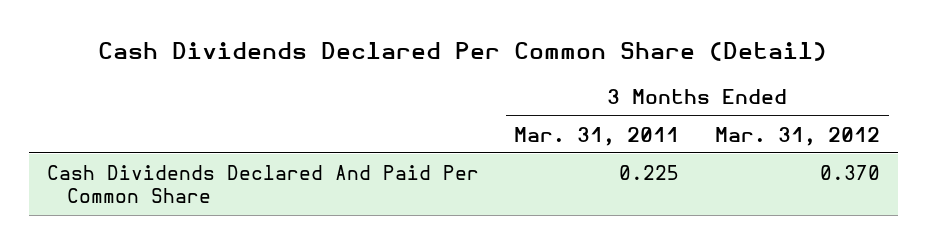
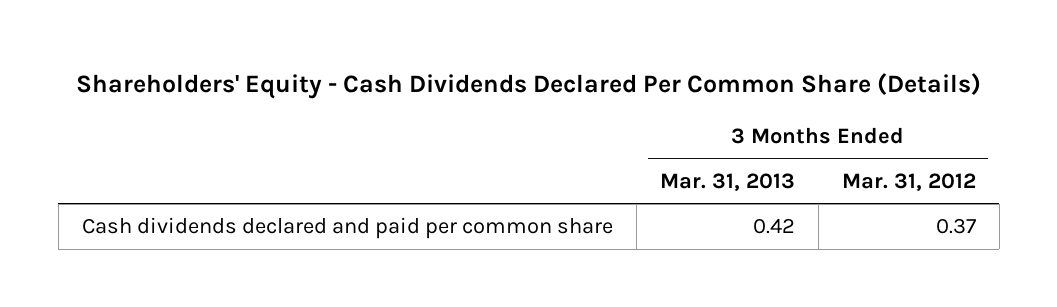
[98,42,828,62] Cash Dividends Declared Per Common Share (Detail) -> [75,72,981,99] Shareholders' Equity - Cash Dividends Declared Per Common Share (Details)
[514,126,680,146] Mar. 31, 2011 -> none
none -> [659,172,795,191] Mar. 31, 2013
[46,164,479,204] Cash Dividends Declared And Paid Per Common Share -> [81,217,613,240] Cash dividends declared and paid per common share
[819,164,880,180] 0.370 -> [935,218,976,235] 0.37

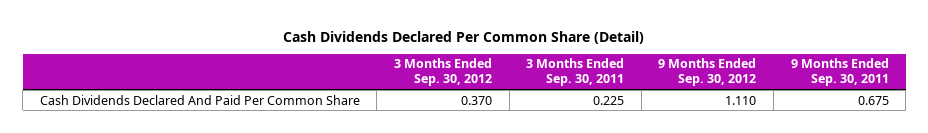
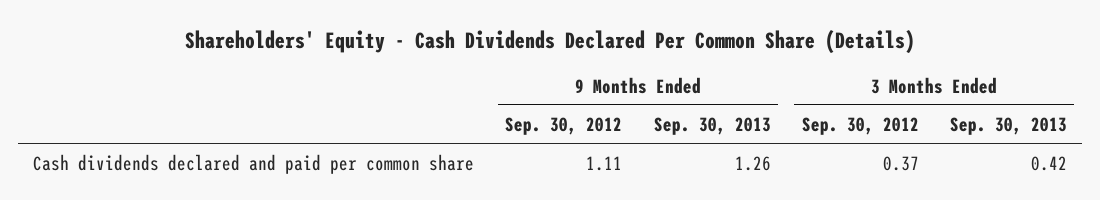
[283,30,645,44] Cash Dividends Declared Per Common Share (Detail) -> [185,29,916,54] Shareholders' Equity - Cash Dividends Declared Per Common Share (Details)
[526,58,625,87] 3 Months Ended Sep. 30, 2011 -> none
[790,58,889,87] 9 Months Ended Sep. 30, 2011 -> none
none -> [653,116,771,135] Sep. 30, 2013
none -> [949,116,1067,135] Sep. 30, 2013
[39,94,360,105] Cash Dividends Declared And Paid Per Common Share -> [33,153,475,174] Cash dividends declared and paid per common share
[460,95,492,105] 0.370 -> [882,155,919,171] 0.37
[725,95,757,105] 1.110 -> [586,155,623,171] 1.11

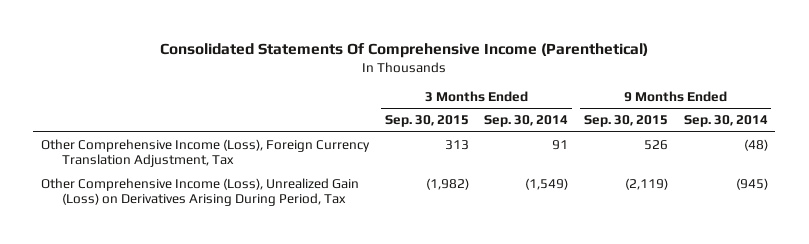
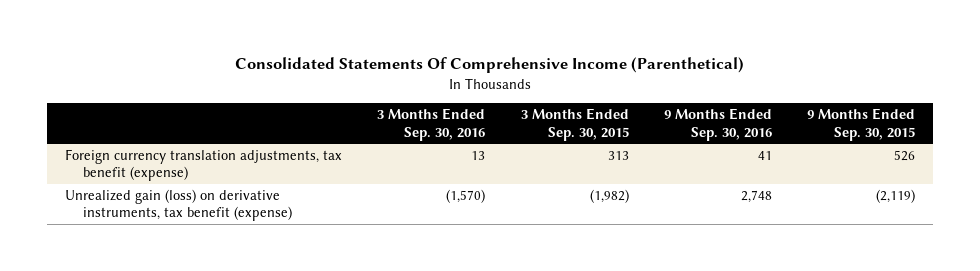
[484,115,569,128] Sep. 30, 2014 -> none
[683,115,768,128] Sep. 30, 2014 -> none
none -> [377,108,486,141] 3 Months Ended Sep. 30, 2016
none -> [664,108,773,141] 9 Months Ended Sep. 30, 2016
[41,138,371,168] Other Comprehensive Income (Loss), Foreign Currency Translation Adjustment, Tax -> [64,149,342,182] Foreign currency translation adjustments, tax benefit (expense)
[41,177,360,207] Other Comprehensive Income (Loss), Unrealized Gain (Loss) on Derivatives Arising During Period, Tax -> [64,189,293,222] Unrealized gain (loss) on derivative instruments, tax benefit (expense)

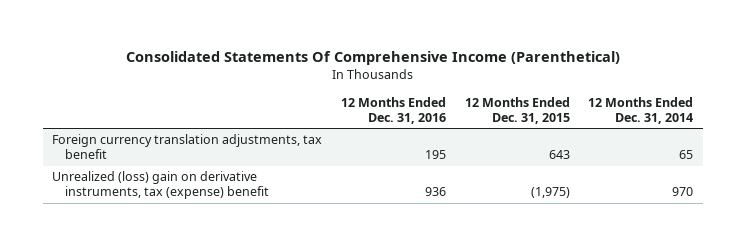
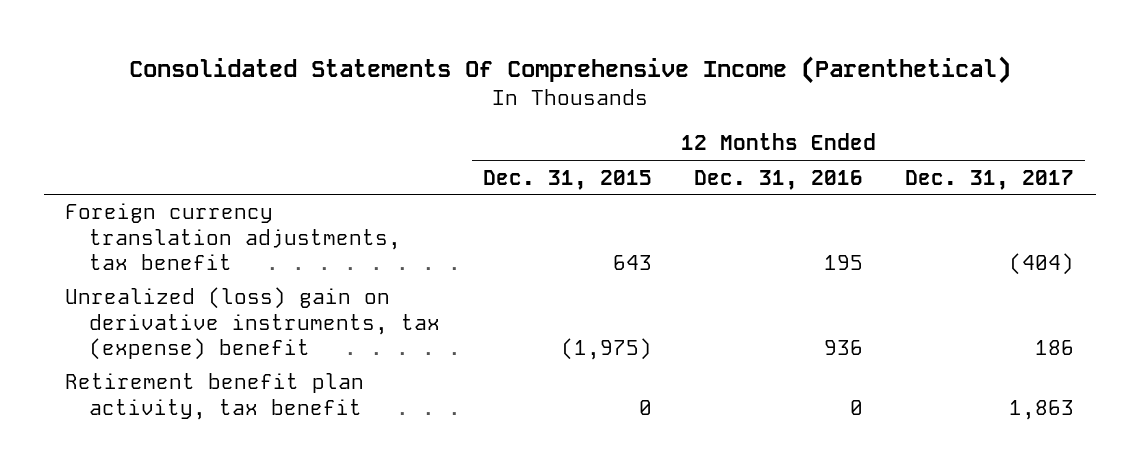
[588,96,694,124] 12 Months Ended Dec. 31, 2014 -> none
none -> [905,169,1075,190] Dec. 31, 2017
none -> [65,373,365,420] Retirement benefit plan activity, tax benefit

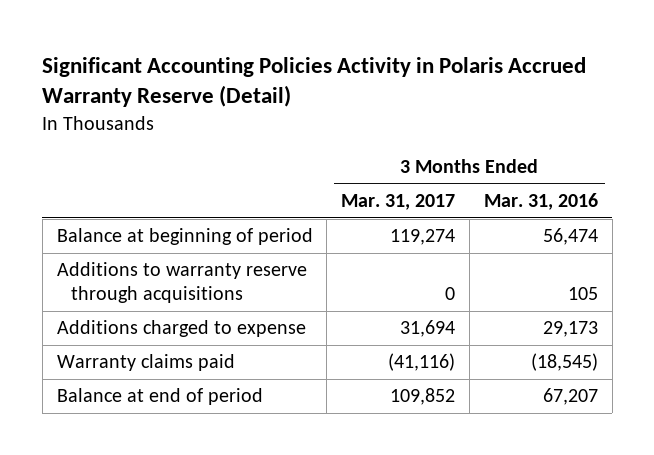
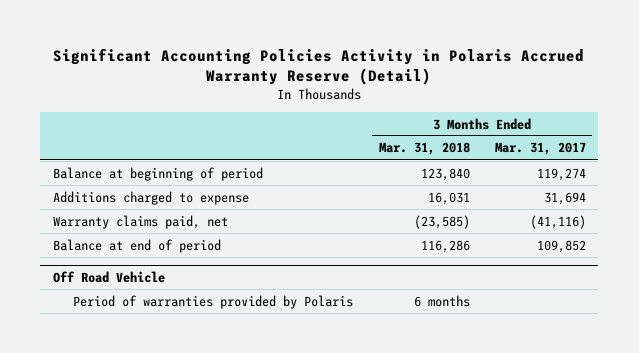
[483,192,598,210] Mar. 31, 2016 -> none
none -> [378,142,470,156] Mar. 31, 2018
[56,262,307,303] Additions to warranty reserve through acquisitions -> none
[56,354,235,372] Warranty claims paid -> [52,214,228,229] Warranty claims paid, net
none -> [52,270,165,283] Off Road Vehicle
none -> [73,294,354,309] Period of warranties provided by Polaris

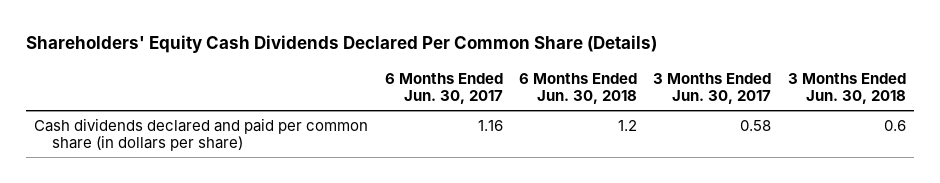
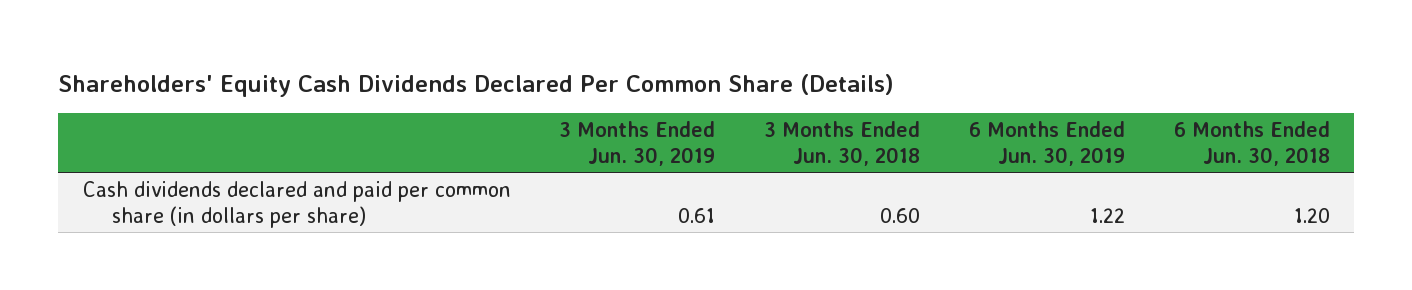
[384,72,503,105] 6 Months Ended Jun. 30, 2017 -> none
[653,72,772,105] 3 Months Ended Jun. 30, 2017 -> none
none -> [559,120,716,167] 3 Months Ended Jun. 30, 2019
none -> [969,120,1126,167] 6 Months Ended Jun. 30, 2019
[617,119,637,131] 1.2 -> [1293,208,1330,224] 1.20
[883,119,906,131] 0.6 -> [880,208,921,224] 0.60

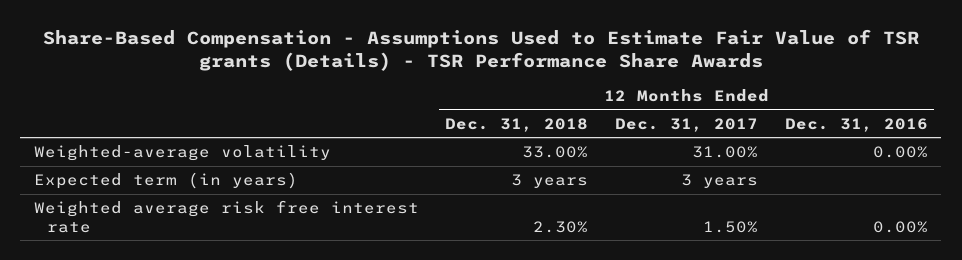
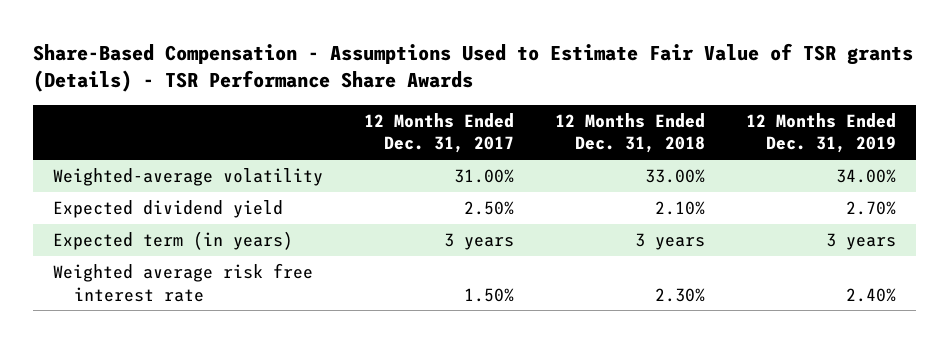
[784,117,928,132] Dec. 31, 2016 -> none
none -> [745,112,896,154] 12 Months Ended Dec. 31, 2019
none -> [53,199,284,218] Expected dividend yield

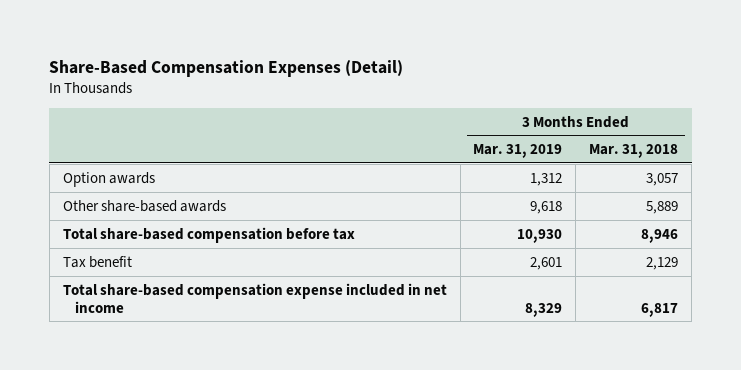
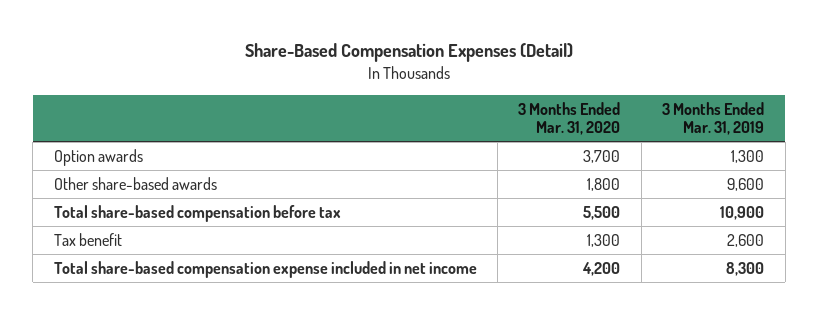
[589,144,679,159] Mar. 31, 2018 -> none
none -> [518,101,621,135] 3 Months Ended Mar. 31, 2020
[530,172,563,186] 1,312 -> [731,149,765,163] 1,300
[530,200,563,214] 9,618 -> [727,177,765,191] 9,600
[517,228,563,243] 10,930 -> [720,205,765,220] 10,900
[530,256,563,270] 2,601 -> [727,233,765,247] 2,600
[525,302,563,317] 8,329 -> [726,261,765,276] 8,300

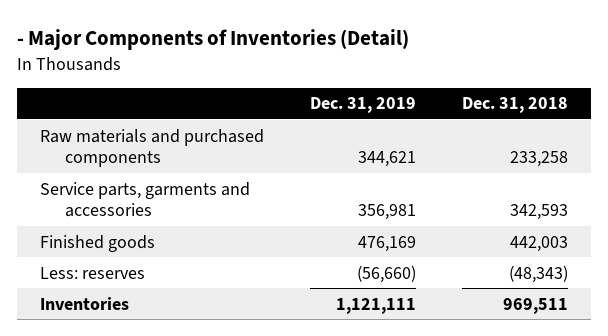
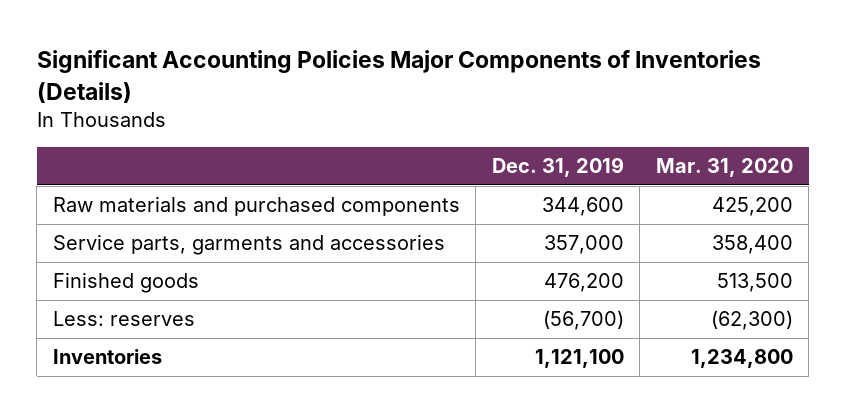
[16,29,409,51] - Major Components of Inventories (Detail) -> [36,50,761,103] Significant Accounting Policies Major Components of Inventories (Details)
[461,97,568,114] Dec. 31, 2018 -> none
none -> [655,158,793,178] Mar. 31, 2020
[357,151,416,168] 344,621 -> [541,197,624,217] 344,600
[357,204,416,221] 356,981 -> [543,235,624,255] 357,000
[357,235,416,252] 476,169 -> [543,273,624,293] 476,200
[356,264,416,283] (56,660) -> [542,310,624,331] (56,700)
[335,297,416,314] 1,121,111 -> [534,349,624,369] 1,121,100

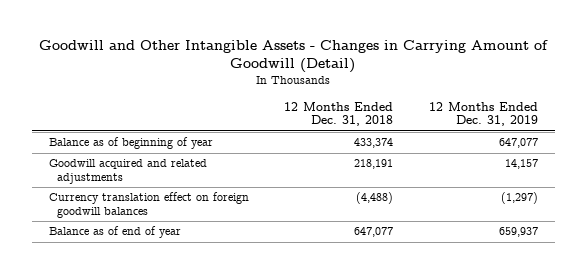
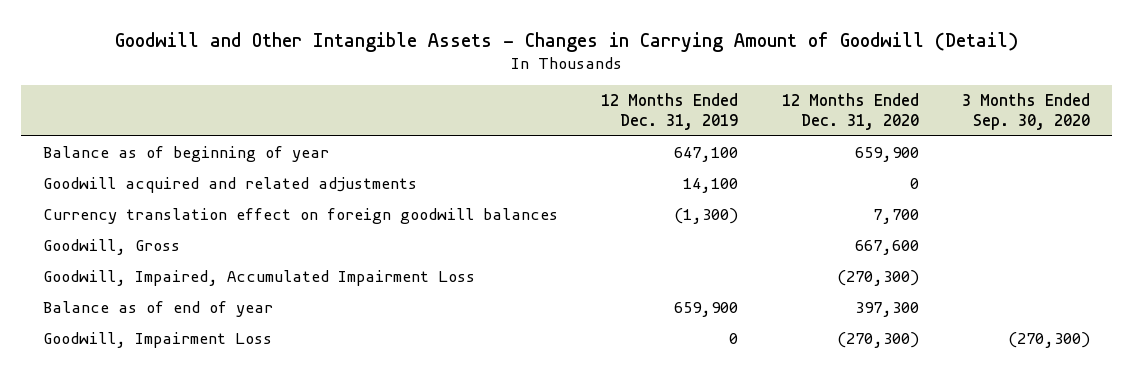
[284,101,394,127] 12 Months Ended Dec. 31, 2018 -> none
none -> [781,93,919,130] 12 Months Ended Dec. 31, 2020
none -> [962,93,1091,130] 3 Months Ended Sep. 30, 2020
[498,138,538,149] 647,077 -> [674,147,739,163] 647,100
[504,159,538,170] 14,157 -> [683,178,739,194] 14,100
[500,192,538,205] (1,297) -> [674,208,739,225] (1,300)
none -> [42,239,180,256] Goodwill, Gross
none -> [42,270,475,287] Goodwill, Impaired, Accumulated Impairment Loss
[498,227,538,238] 659,937 -> [674,302,739,318] 659,900
none -> [42,332,272,349] Goodwill, Impairment Loss

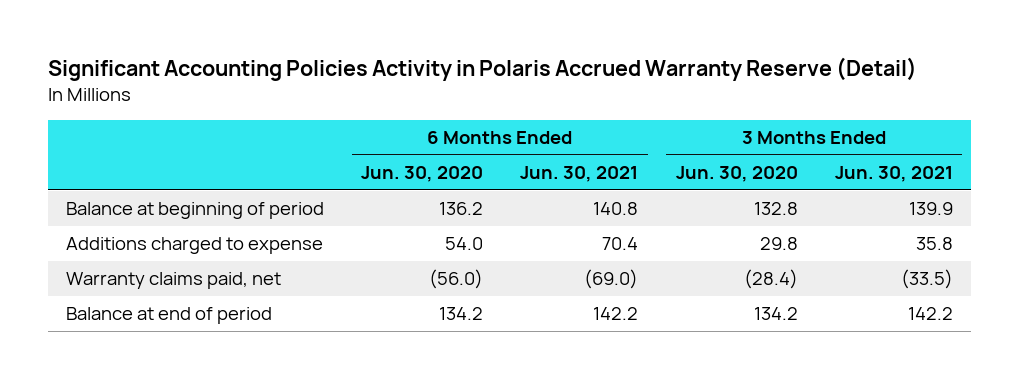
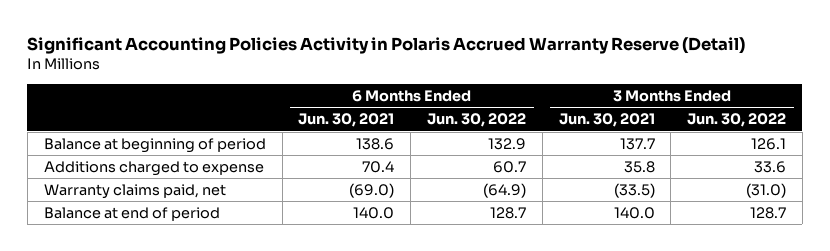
[361,165,484,182] Jun. 30, 2020 -> none
[675,165,798,182] Jun. 30, 2020 -> none
none -> [426,113,526,128] Jun. 30, 2022
none -> [687,113,787,128] Jun. 30, 2022
[593,202,639,216] 140.8 -> [356,138,395,151] 138.6
[908,202,953,216] 139.9 -> [619,138,655,151] 137.7
[593,307,639,321] 142.2 -> [353,207,395,220] 140.0
[907,307,953,321] 142.2 -> [613,207,655,220] 140.0

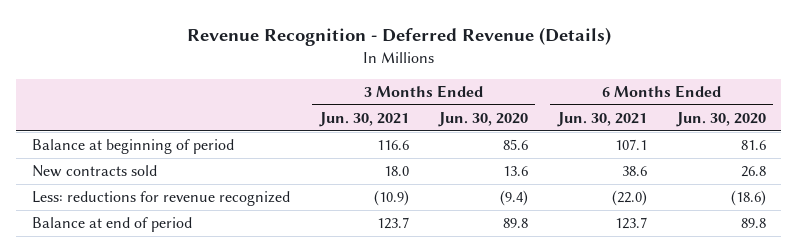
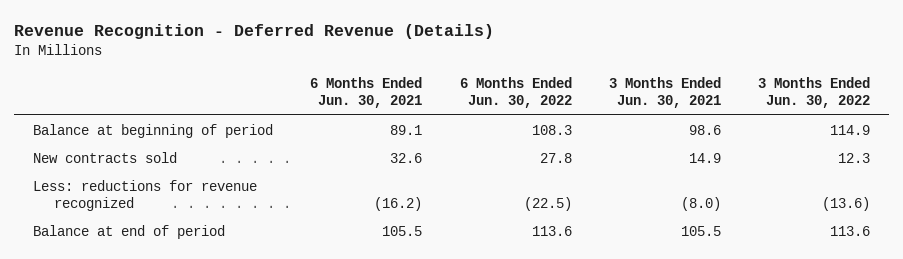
[437,111,528,127] Jun. 30, 2020 -> none
[675,111,766,127] Jun. 30, 2020 -> none
none -> [459,76,572,109] 6 Months Ended Jun. 30, 2022
none -> [758,76,871,109] 3 Months Ended Jun. 30, 2022
[376,140,409,151] 116.6 -> [688,124,721,135] 98.6
[614,139,647,151] 107.1 -> [390,124,423,135] 89.1
[383,166,409,177] 18.0 -> [688,152,721,163] 14.9
[621,166,647,177] 38.6 -> [390,152,423,163] 32.6
[373,190,409,207] (10.9) -> [680,197,721,212] (8.0)
[611,190,647,207] (22.0) -> [374,197,423,212] (16.2)
[376,217,409,230] 123.7 -> [680,225,721,236] 105.5
[614,217,647,230] 123.7 -> [382,225,423,236] 105.5

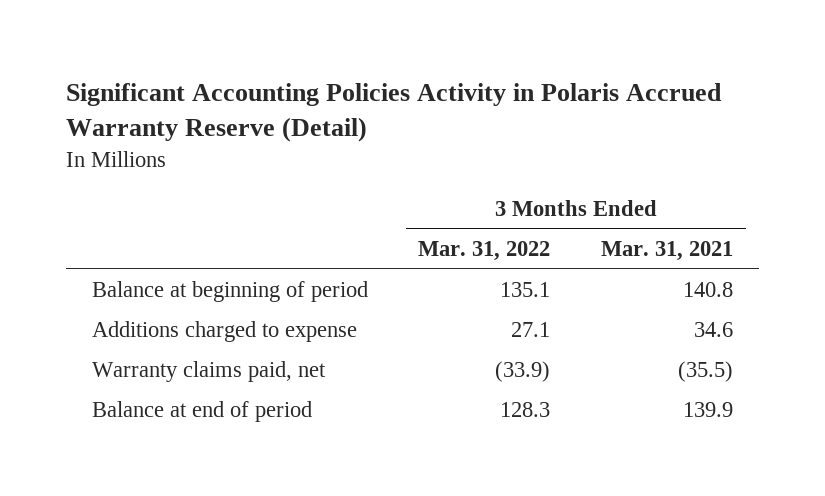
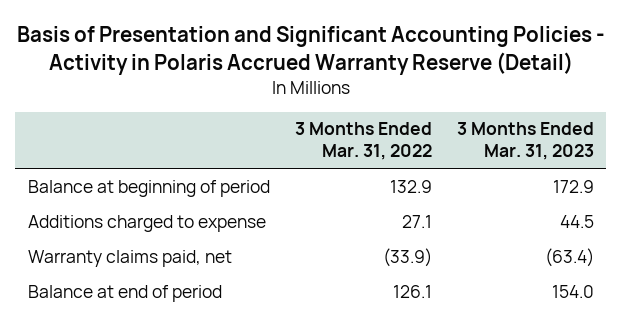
[66,83,723,143] Significant Accounting Policies Activity in Polaris Accrued Warranty Reserve (Detail) -> [16,26,605,75] Basis of Presentation and Significant Accounting Policies - Activity in Polaris Accrued Warranty Reserve (Detail)
[601,241,734,262] Mar. 31, 2021 -> none
none -> [456,122,594,161] 3 Months Ended Mar. 31, 2023
[500,282,551,298] 135.1 -> [389,179,432,193] 132.9
[500,402,551,418] 128.3 -> [392,284,432,298] 126.1

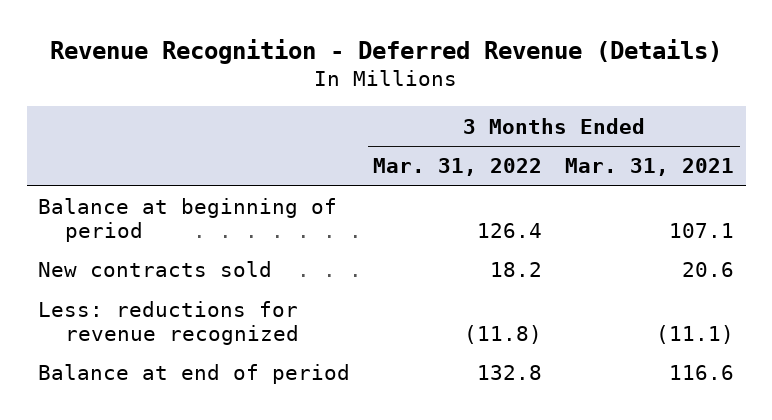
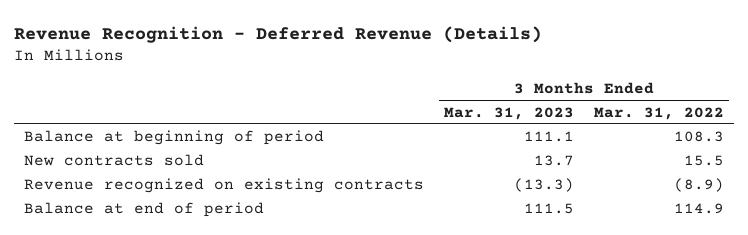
[565,158,735,177] Mar. 31, 2021 -> none
none -> [443,106,574,120] Mar. 31, 2023
[477,222,543,238] 126.4 -> [673,131,724,143] 108.3
[490,262,543,278] 18.2 -> [683,155,724,167] 15.5
[38,301,300,345] Less: reductions for revenue recognized -> [23,178,424,194] Revenue recognized on existing contracts
[464,324,543,344] (11.8) -> [673,178,724,193] (8.9)
[477,365,543,381] 132.8 -> [673,203,724,215] 114.9

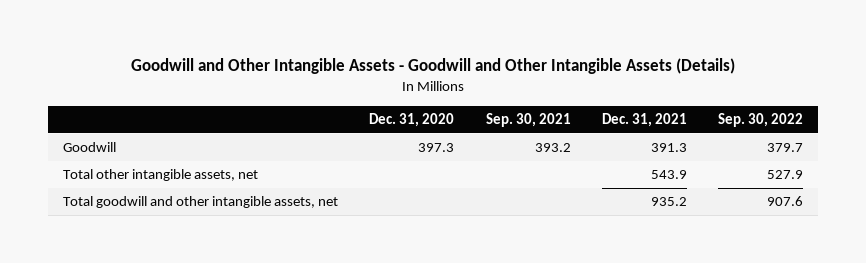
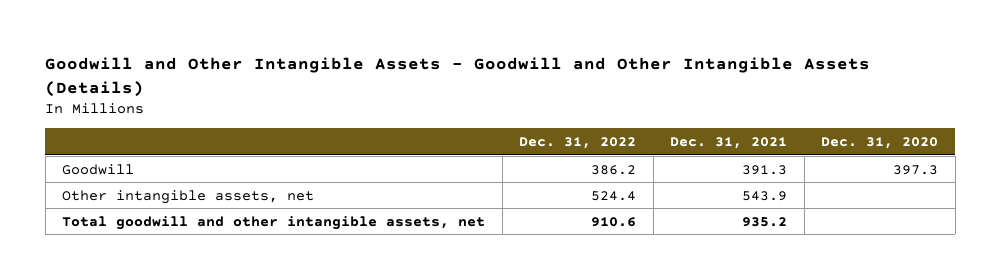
[485,113,571,128] Sep. 30, 2021 -> none
[717,113,803,128] Sep. 30, 2022 -> none
none -> [519,136,637,149] Dec. 31, 2022
[63,169,259,182] Total other intangible assets, net -> [62,189,315,204] Other intangible assets, net

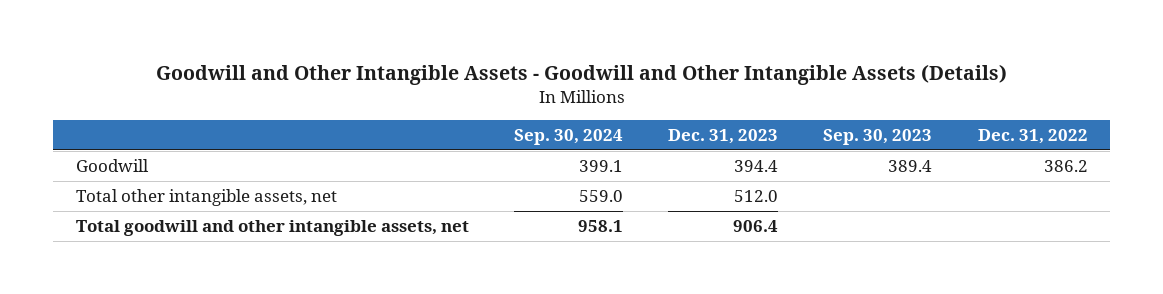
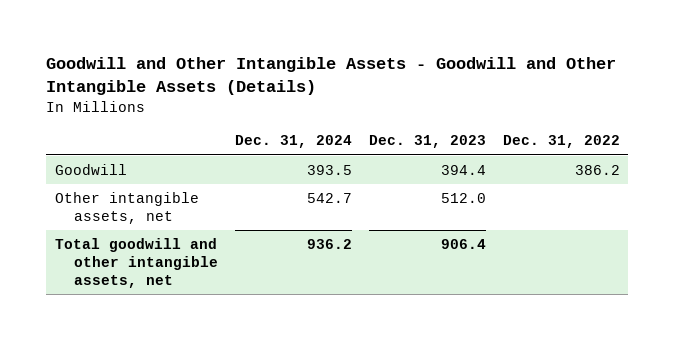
[513,128,623,145] Sep. 30, 2024 -> none
[823,128,933,145] Sep. 30, 2023 -> none
none -> [235,135,353,149] Dec. 31, 2024
[75,188,337,206] Total other intangible assets, net -> [54,191,199,224] Other intangible assets, net

